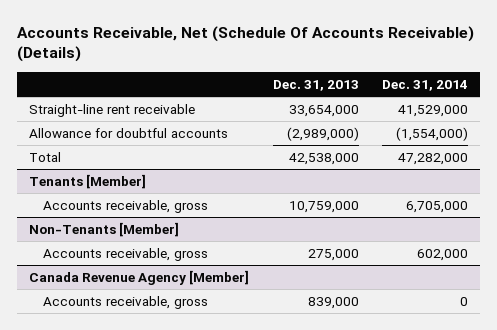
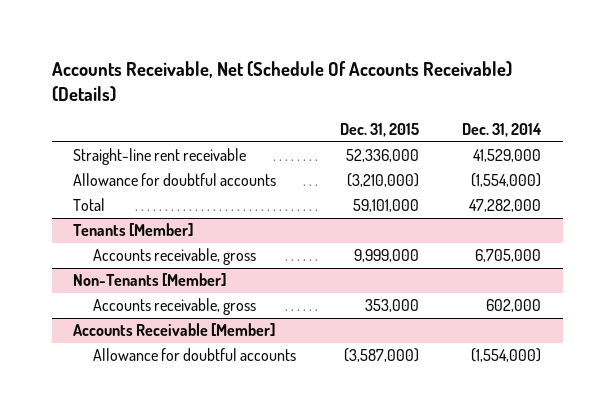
[272,79,359,91] Dec. 31, 2013 -> none
none -> [339,123,419,138] Dec. 31, 2015
[28,269,249,285] Canada Revenue Agency [Member] -> none
[42,295,208,309] Accounts receivable, gross -> none
none -> [73,323,276,337] Accounts Receivable [Member]
none -> [93,348,297,362] Allowance for doubtful accounts

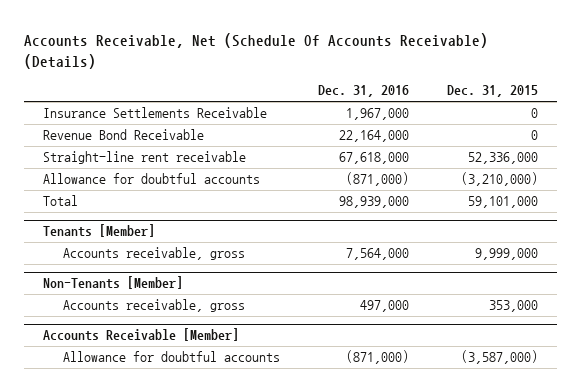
[462,123,543,138] Dec. 31, 2014 -> none
none -> [317,85,409,98] Dec. 31, 2016
none -> [43,107,268,119] Insurance Settlements Receivable
none -> [43,129,205,141] Revenue Bond Receivable

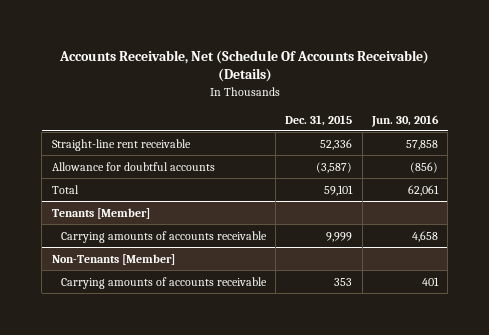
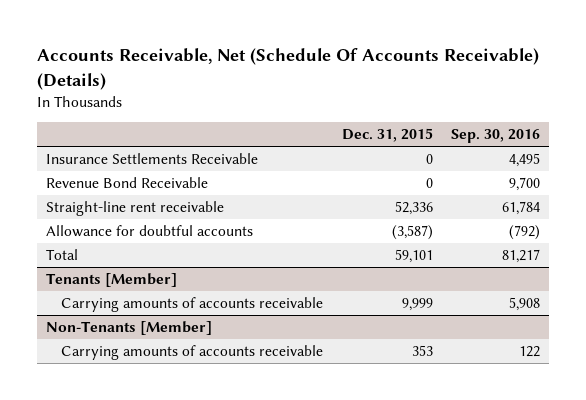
[370,114,439,127] Jun. 30, 2016 -> none
none -> [451,129,541,144] Sep. 30, 2016
none -> [46,153,259,165] Insurance Settlements Receivable
none -> [46,177,209,189] Revenue Bond Receivable

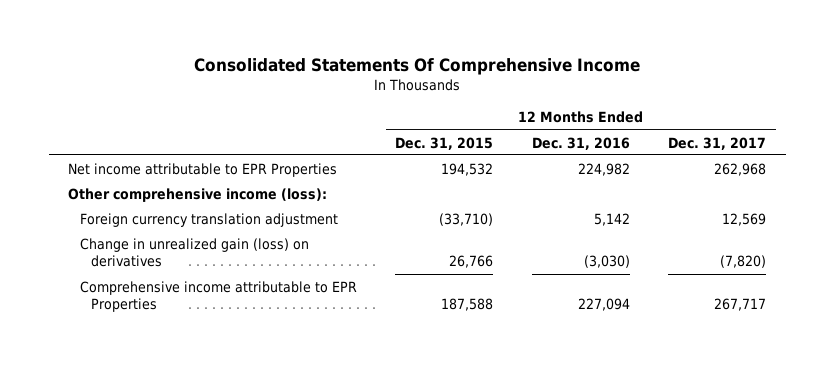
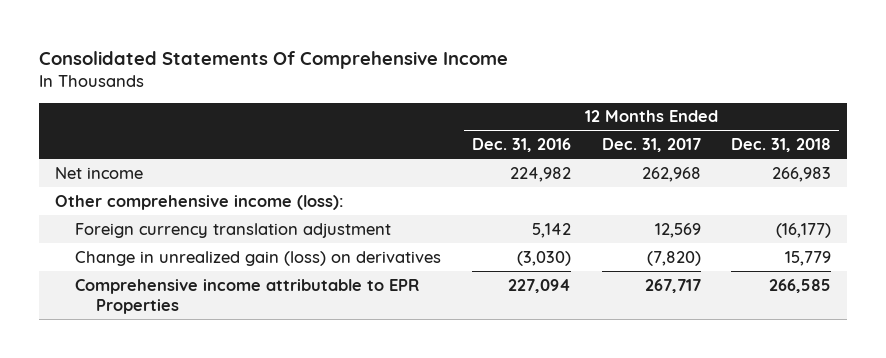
[395,136,494,150] Dec. 31, 2015 -> none
none -> [731,138,832,153] Dec. 31, 2018
[68,162,338,177] Net income attributable to EPR Properties -> [54,166,143,179] Net income

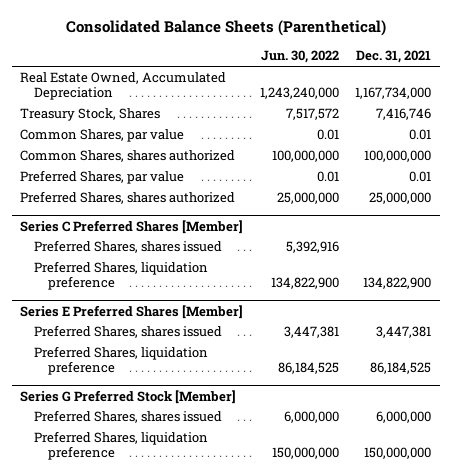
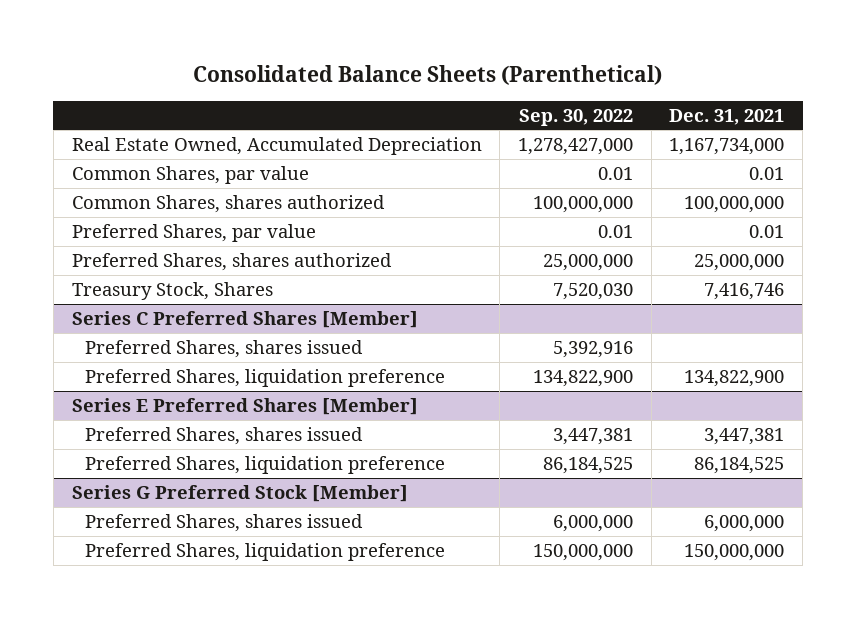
[260,50,339,64] Jun. 30, 2022 -> none
none -> [519,108,634,126] Sep. 30, 2022
[20,108,161,122] Treasury Stock, Shares -> [71,281,273,300] Treasury Stock, Shares

